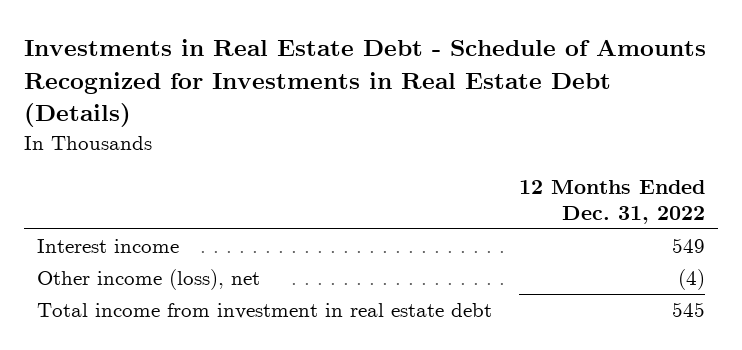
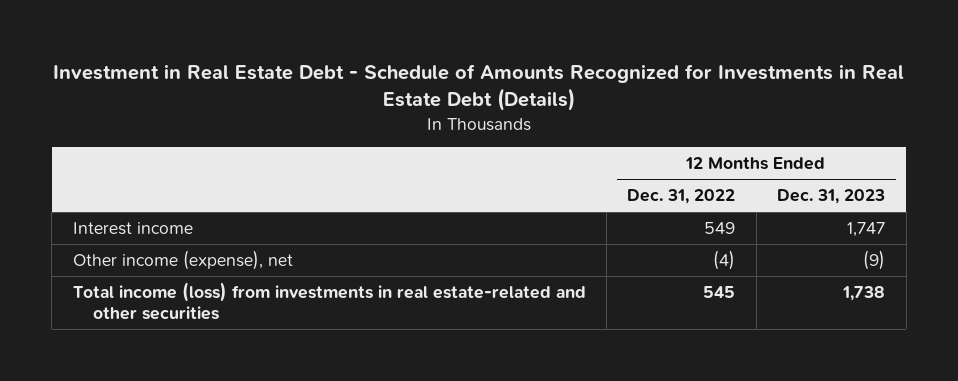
[23,39,706,128] Investments in Real Estate Debt - Schedule of Amounts Recognized for Investments in Real Estate Debt (Details) -> [52,63,904,112] Investment in Real Estate Debt - Schedule of Amounts Recognized for Investments in Real Estate Debt (Details)
none -> [777,189,886,205] Dec. 31, 2023
[37,269,261,291] Other income (loss), net -> [72,249,293,270] Other income (expense), net
[37,303,493,320] Total income from investment in real estate debt -> [72,281,586,321] Total income (loss) from investments in real estate-related and other securities

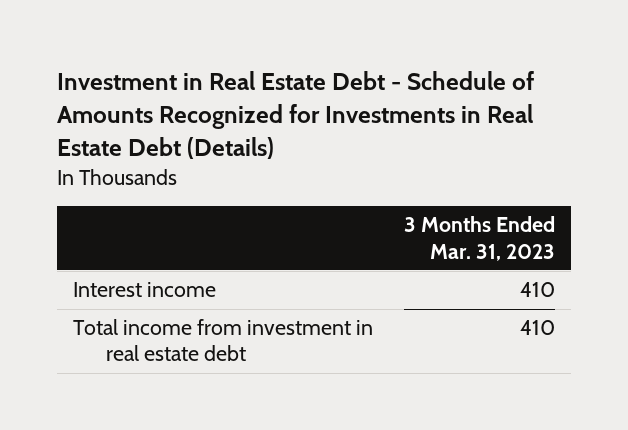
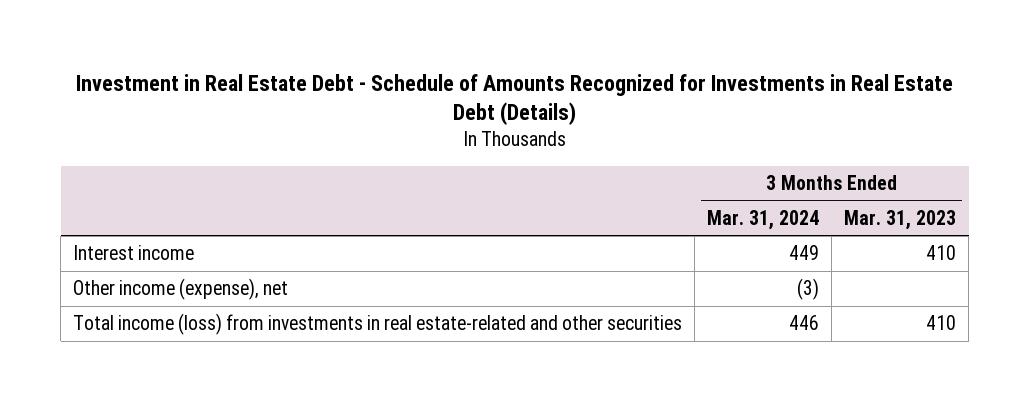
none -> [707,209,820,230] Mar. 31, 2024
none -> [73,278,289,301] Other income (expense), net
[72,319,373,362] Total income from investment in real estate debt -> [73,313,683,336] Total income (loss) from investments in real estate-related and other securities

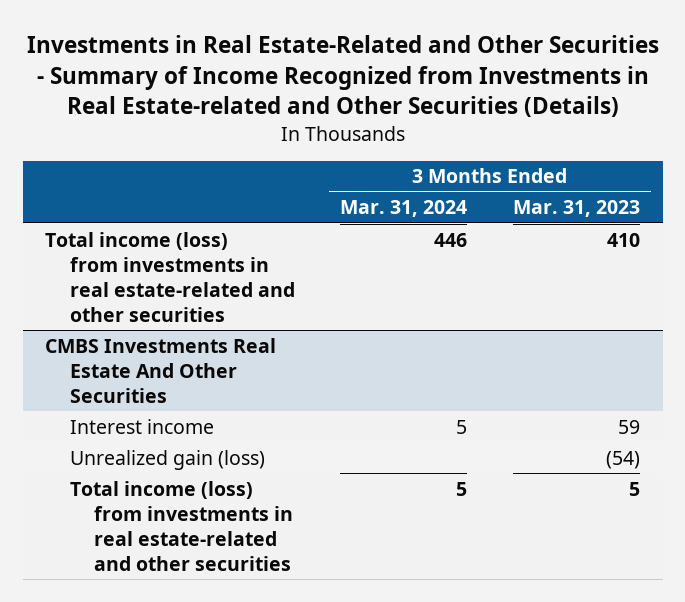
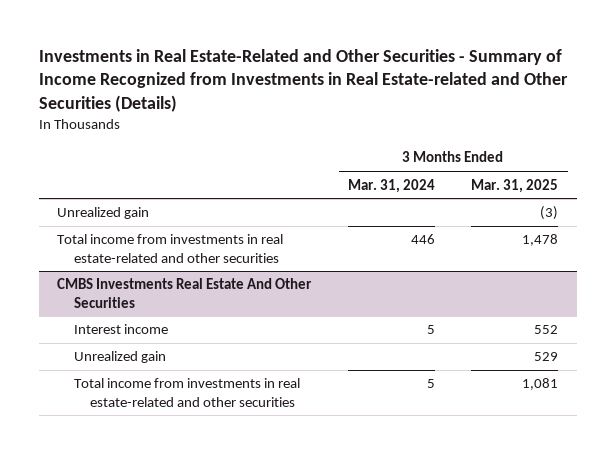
[512,200,640,218] Mar. 31, 2023 -> none
none -> [471,178,559,193] Mar. 31, 2025
none -> [57,207,150,220] Unrealized gain
[45,231,295,322] Total income (loss) from investments in real estate-related and other securities -> [57,234,284,263] Total income from investments in real estate-related and other securities
[69,449,265,470] Unrealized gain (loss) -> [73,351,166,364] Unrealized gain
[69,480,293,571] Total income (loss) from investments in real estate-related and other securities -> [73,378,300,407] Total income from investments in real estate-related and other securities

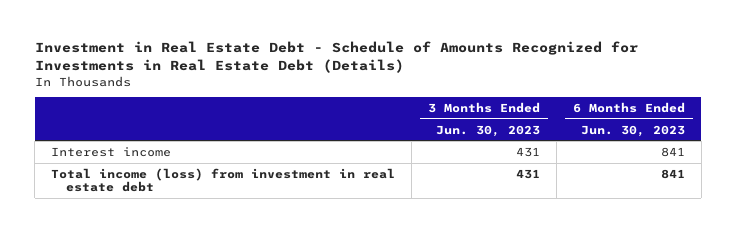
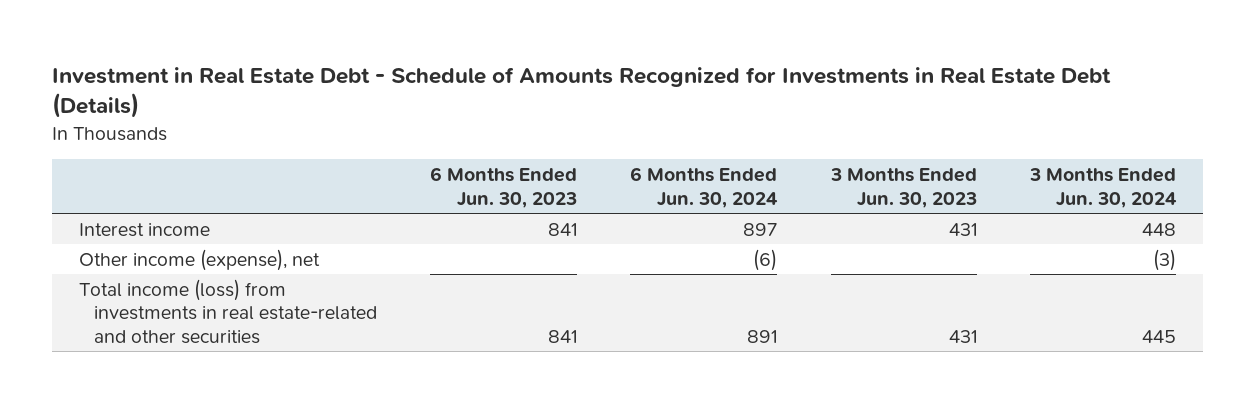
none -> [630,167,779,208] 6 Months Ended Jun. 30, 2024
none -> [1029,168,1178,208] 3 Months Ended Jun. 30, 2024
none -> [78,248,320,271] Other income (expense), net
[51,167,396,193] Total income (loss) from investment in real estate debt -> [78,278,377,345] Total income (loss) from investments in real estate-related and other securities

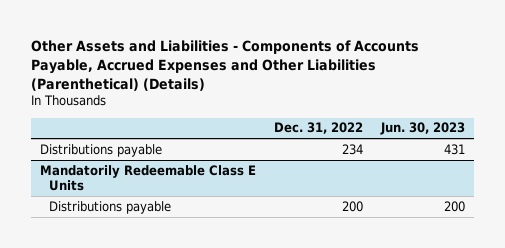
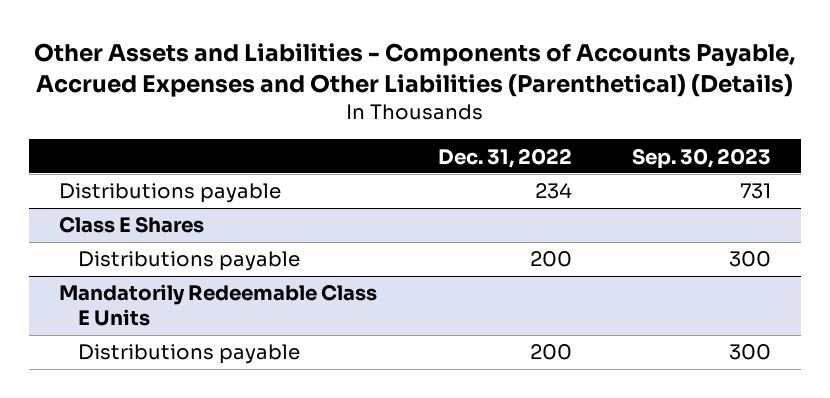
[379,122,465,136] Jun. 30, 2023 -> none
none -> [632,147,772,169] Sep. 30, 2023
none -> [59,216,205,234] Class E Shares
none -> [78,251,301,272] Distributions payable

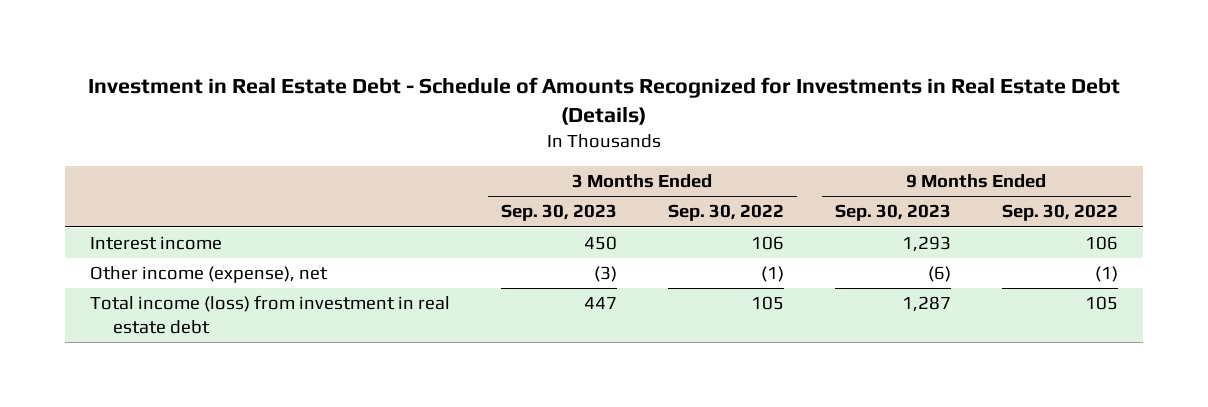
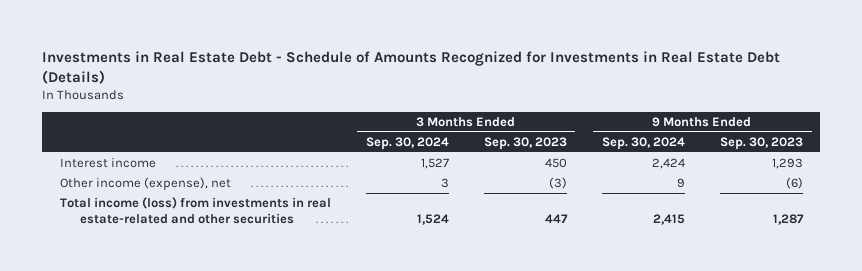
[87,77,1120,126] Investment in Real Estate Debt - Schedule of Amounts Recognized for Investments in Real Estate Debt (Details) -> [42,51,781,85] Investments in Real Estate Debt - Schedule of Amounts Recognized for Investments in Real Estate Debt (Details)
[667,204,784,222] Sep. 30, 2022 -> none
[1001,204,1118,222] Sep. 30, 2022 -> none
none -> [365,136,449,150] Sep. 30, 2024
none -> [601,136,685,150] Sep. 30, 2024
[90,295,451,334] Total income (loss) from investment in real estate debt -> [59,196,331,225] Total income (loss) from investments in real estate-related and other securities

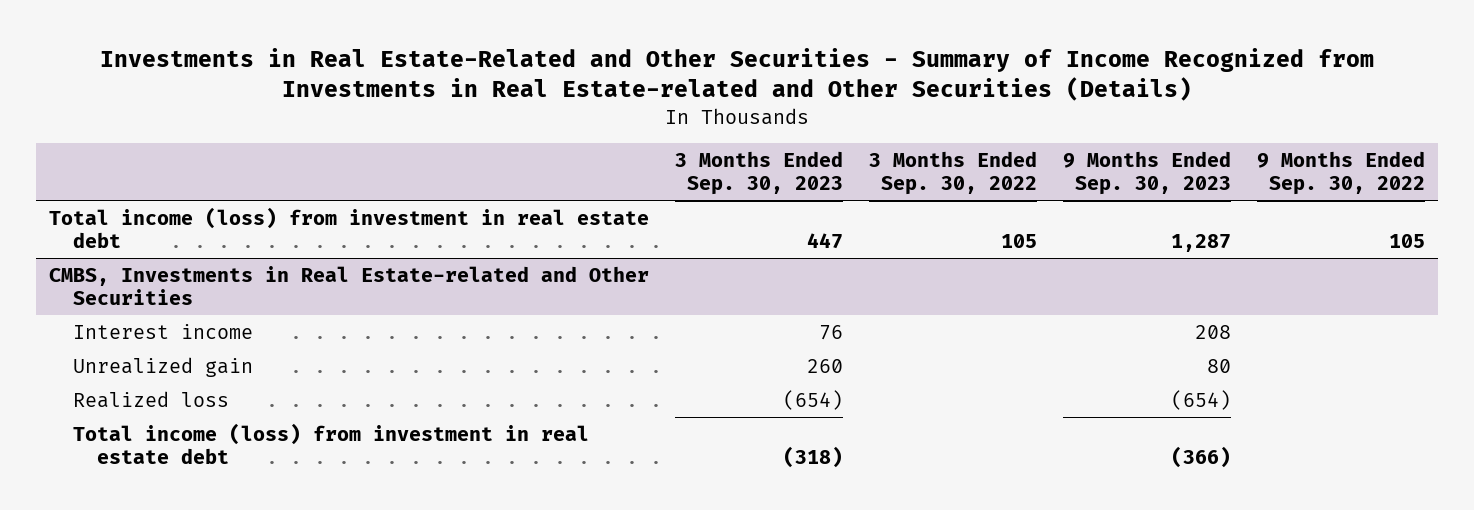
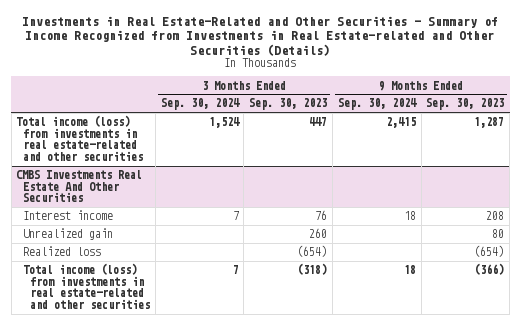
[869,150,1038,196] 3 Months Ended Sep. 30, 2022 -> none
[1257,150,1426,196] 9 Months Ended Sep. 30, 2022 -> none
none -> [160,98,240,111] Sep. 30, 2024
none -> [337,98,417,111] Sep. 30, 2024
[49,206,650,248] Total income (loss) from investment in real estate debt -> [16,115,144,162] Total income (loss) from investments in real estate-related and other securities
[49,265,650,305] CMBS, Investments in Real Estate-related and Other Securities -> [16,170,143,203] CMBS Investments Real Estate And Other Securities
[73,422,590,464] Total income (loss) from investment in real estate debt -> [23,263,150,310] Total income (loss) from investments in real estate-related and other securities

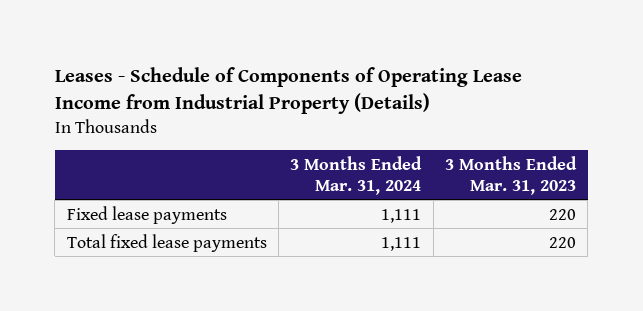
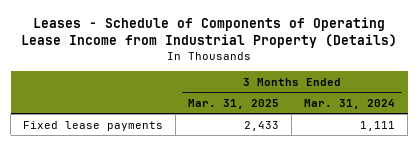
[445,155,578,195] 3 Months Ended Mar. 31, 2023 -> none
none -> [188,99,280,110] Mar. 31, 2025
[66,233,267,252] Total fixed lease payments -> none

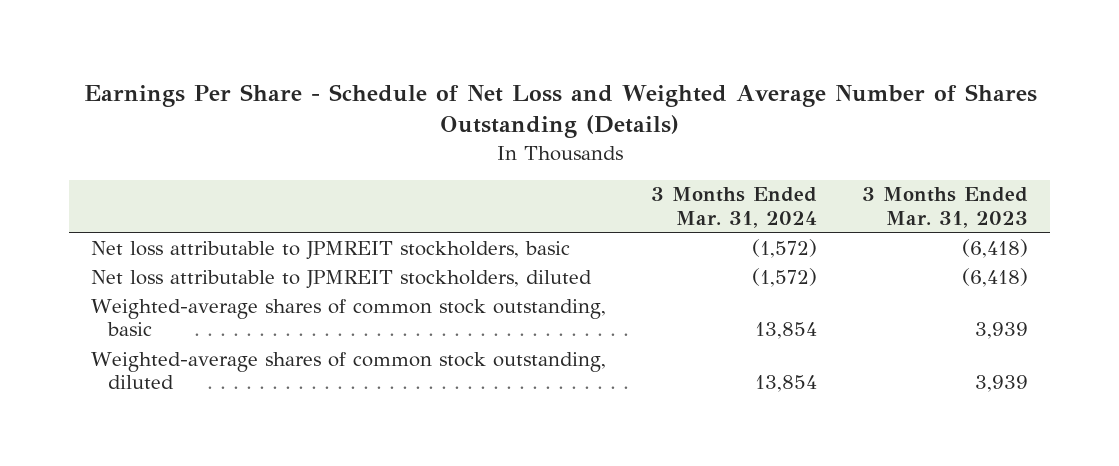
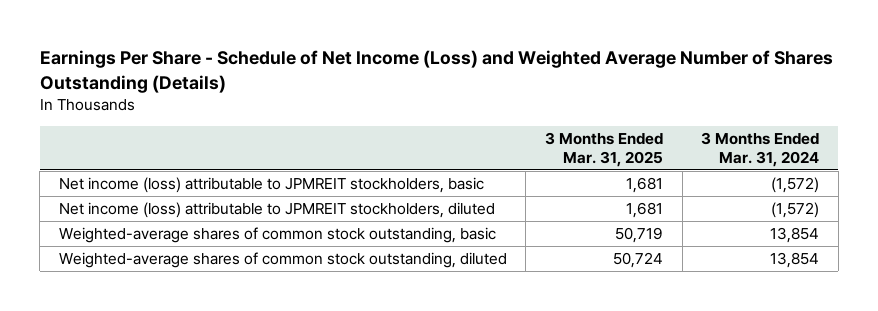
[83,83,1037,139] Earnings Per Share - Schedule of Net Loss and Weighted Average Number of Shares Outstanding (Details) -> [39,50,833,93] Earnings Per Share - Schedule of Net Income (Loss) and Weighted Average Number of Shares Outstanding (Details)
[862,187,1029,228] 3 Months Ended Mar. 31, 2023 -> none
none -> [545,131,664,167] 3 Months Ended Mar. 31, 2025
[91,240,571,260] Net loss attributable to JPMREIT stockholders, basic -> [58,177,484,194] Net income (loss) attributable to JPMREIT stockholders, basic
[91,269,593,289] Net loss attributable to JPMREIT stockholders, diluted -> [58,202,495,219] Net income (loss) attributable to JPMREIT stockholders, diluted

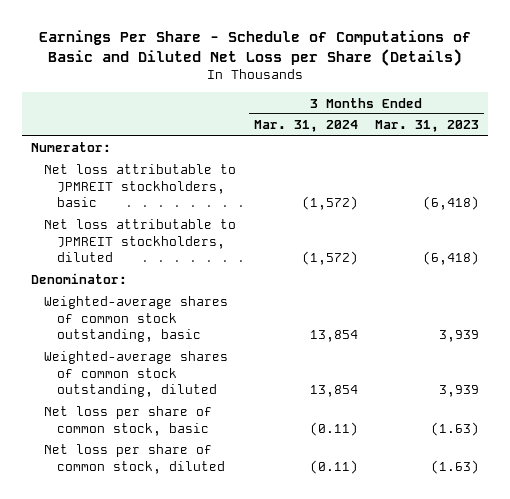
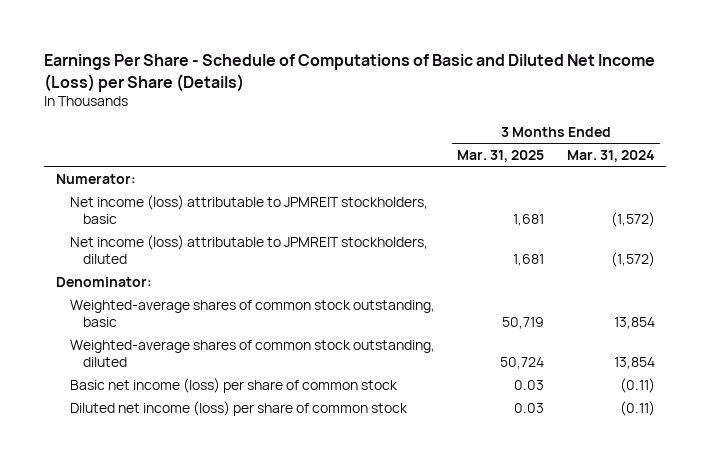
[38,29,471,67] Earnings Per Share - Schedule of Computations of Basic and Diluted Net Loss per Share (Details) -> [44,53,656,92] Earnings Per Share - Schedule of Computations of Basic and Diluted Net Income (Loss) per Share (Details)
[375,120,480,133] Mar. 31, 2023 -> none
none -> [457,149,545,162] Mar. 31, 2025
[44,164,237,208] Net loss attributable to JPMREIT stockholders, basic -> [69,194,428,224] Net income (loss) attributable to JPMREIT stockholders, basic
[44,219,237,263] Net loss attributable to JPMREIT stockholders, diluted -> [69,234,428,264] Net income (loss) attributable to JPMREIT stockholders, diluted
[44,406,213,436] Net loss per share of common stock, basic -> [69,377,398,393] Basic net income (loss) per share of common stock
[44,444,226,474] Net loss per share of common stock, diluted -> [69,400,408,416] Diluted net income (loss) per share of common stock

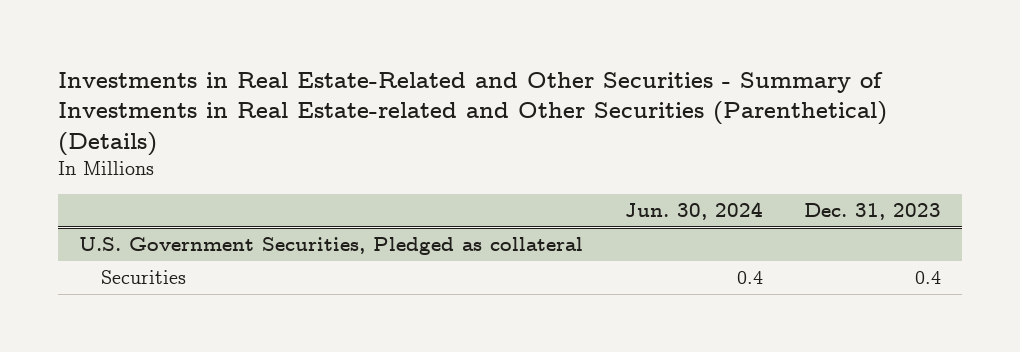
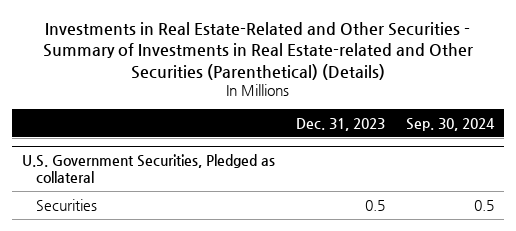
[624,202,763,221] Jun. 30, 2024 -> none
none -> [405,117,495,131] Sep. 30, 2024
[915,271,942,285] 0.4 -> [365,199,386,211] 0.5

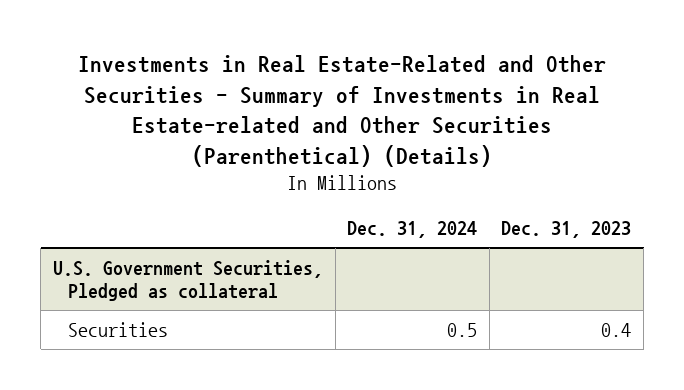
[405,117,495,131] Sep. 30, 2024 -> none
none -> [347,221,478,239] Dec. 31, 2024
[365,199,386,211] 0.5 -> [601,322,632,337] 0.4

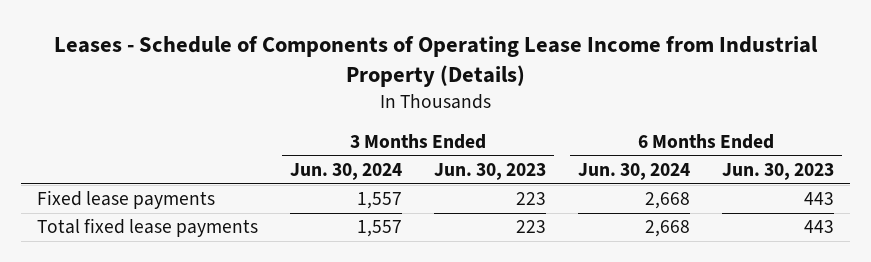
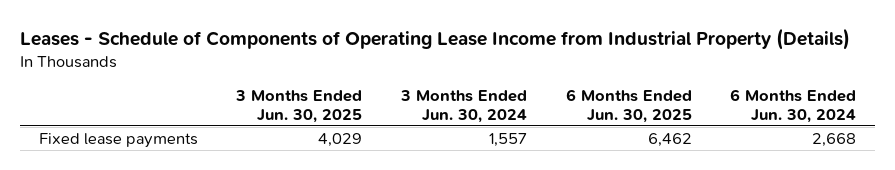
[434,163,547,181] Jun. 30, 2023 -> none
[721,163,834,181] Jun. 30, 2023 -> none
none -> [235,89,363,123] 3 Months Ended Jun. 30, 2025
none -> [565,88,692,123] 6 Months Ended Jun. 30, 2025
[37,218,259,238] Total fixed lease payments -> none

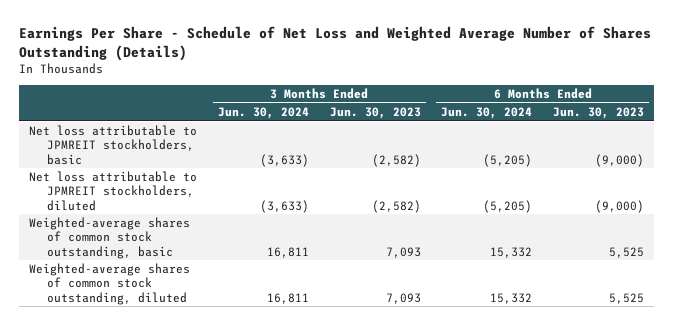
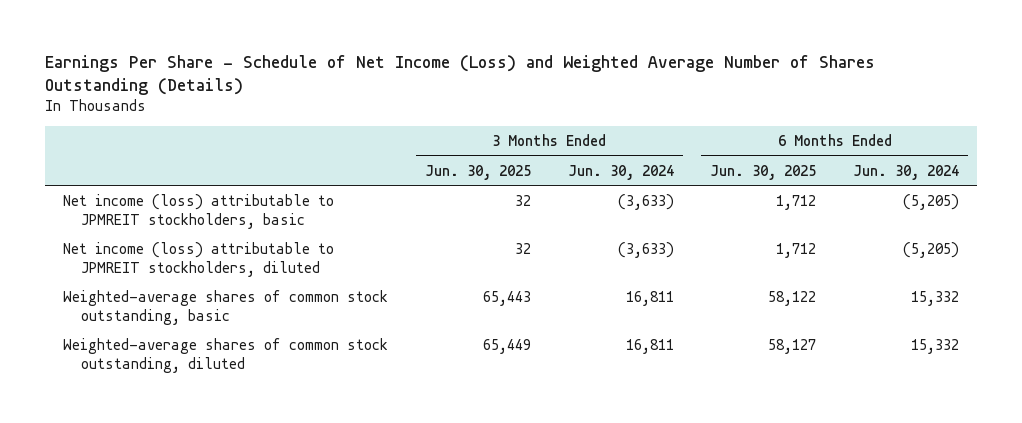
[18,25,651,61] Earnings Per Share - Schedule of Net Loss and Weighted Average Number of Shares Outstanding (Details) -> [44,54,875,95] Earnings Per Share - Schedule of Net Income (Loss) and Weighted Average Number of Shares Outstanding (Details)
[329,107,421,120] Jun. 30, 2023 -> none
[553,107,645,120] Jun. 30, 2023 -> none
none -> [424,164,531,180] Jun. 30, 2025
none -> [710,164,817,180] Jun. 30, 2025
[29,125,198,165] Net loss attributable to JPMREIT stockholders, basic -> [63,194,335,229] Net income (loss) attributable to JPMREIT stockholders, basic
[29,171,198,211] Net loss attributable to JPMREIT stockholders, diluted -> [63,242,335,277] Net income (loss) attributable to JPMREIT stockholders, diluted

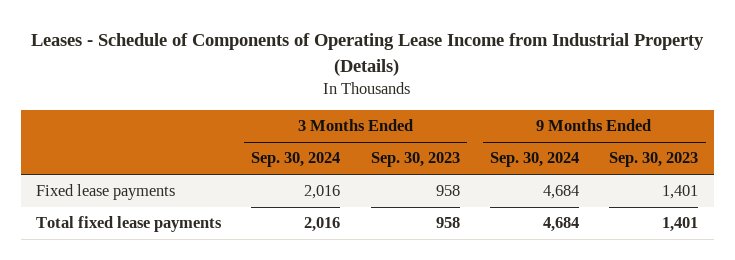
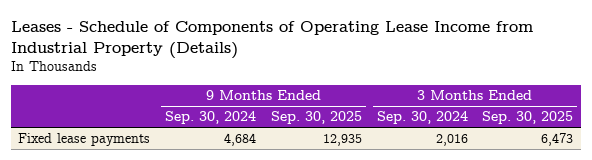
[370,152,460,168] Sep. 30, 2023 -> none
[609,152,699,168] Sep. 30, 2023 -> none
none -> [270,111,362,125] Sep. 30, 2025
none -> [482,111,574,125] Sep. 30, 2025
[36,216,223,233] Total fixed lease payments -> none

